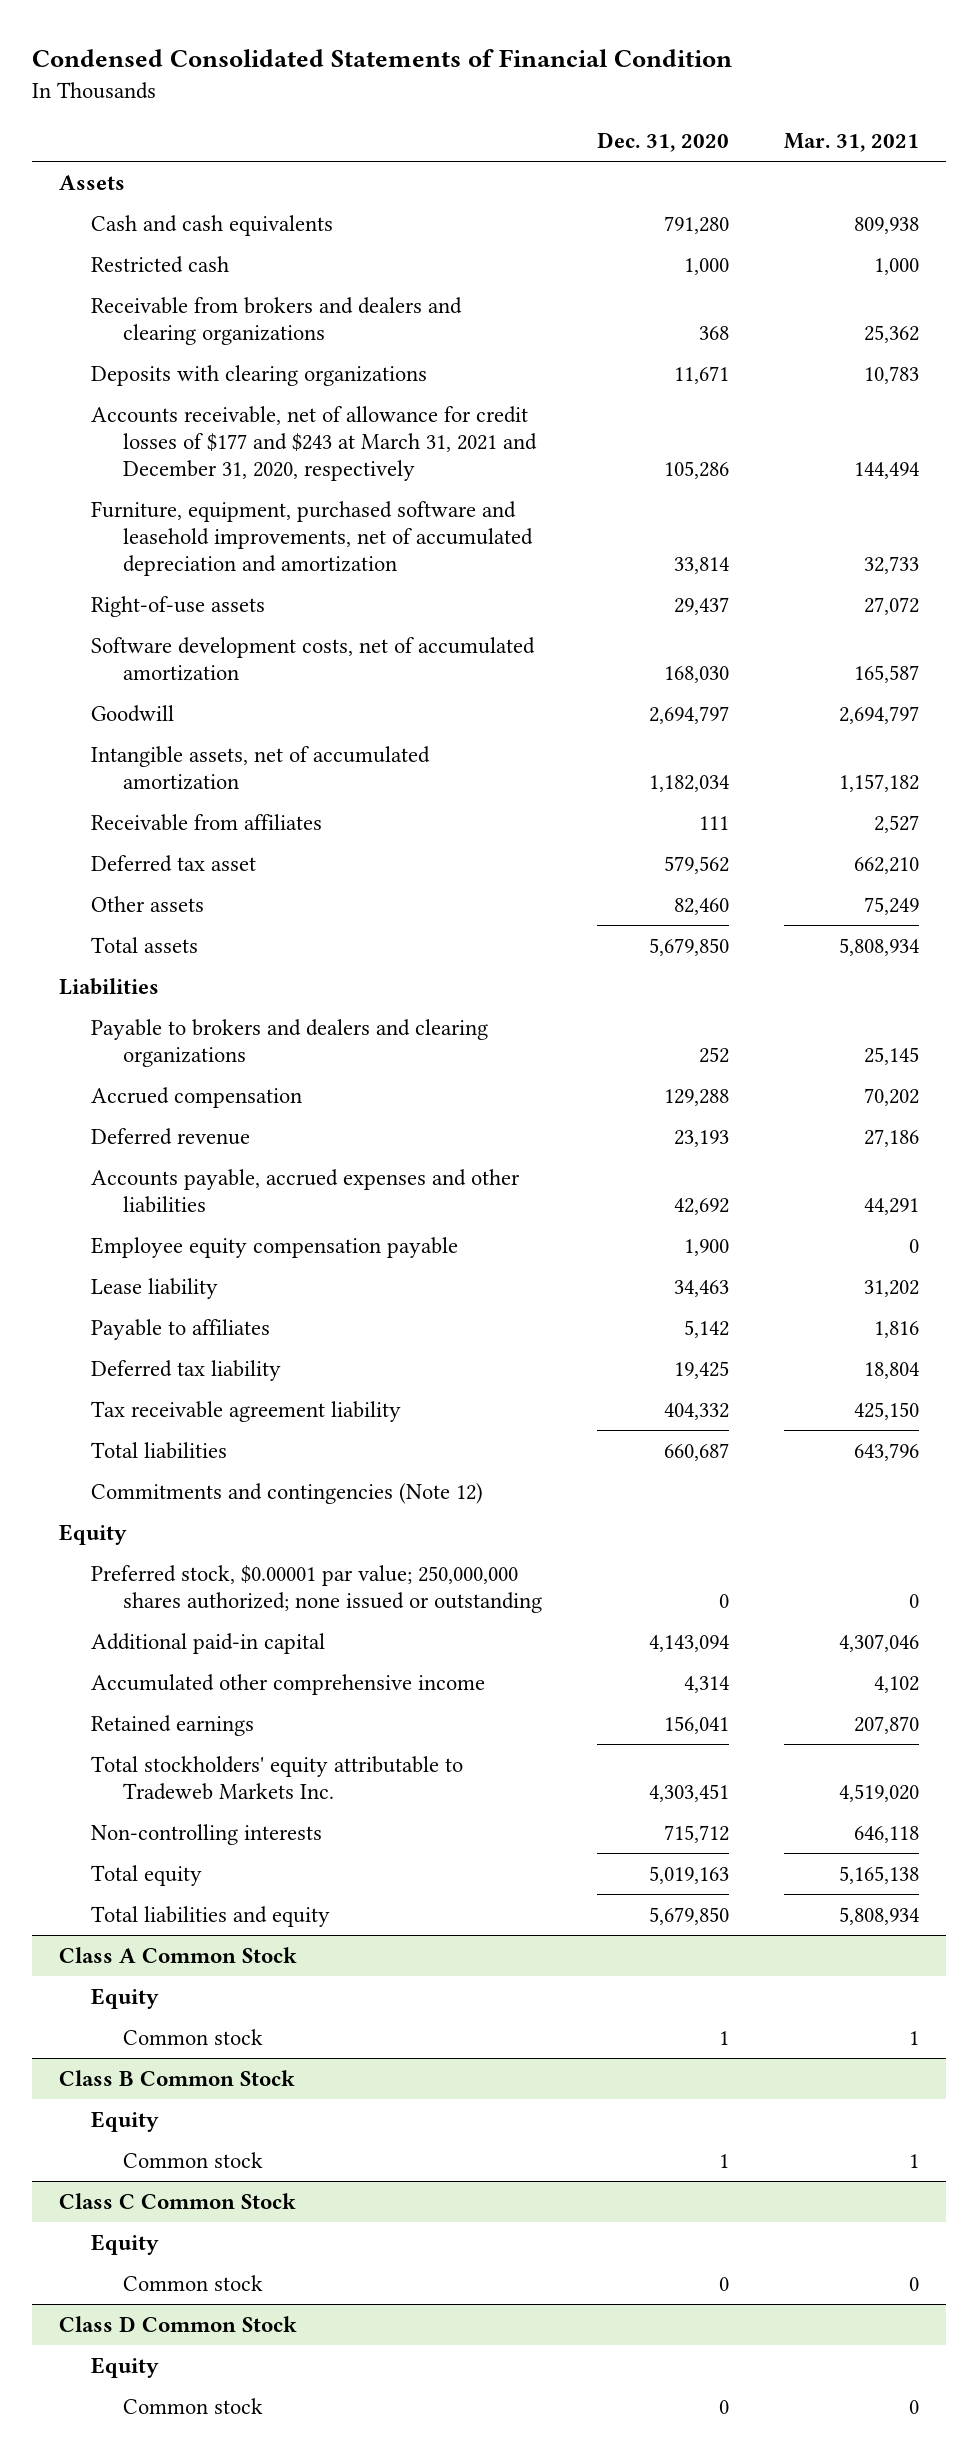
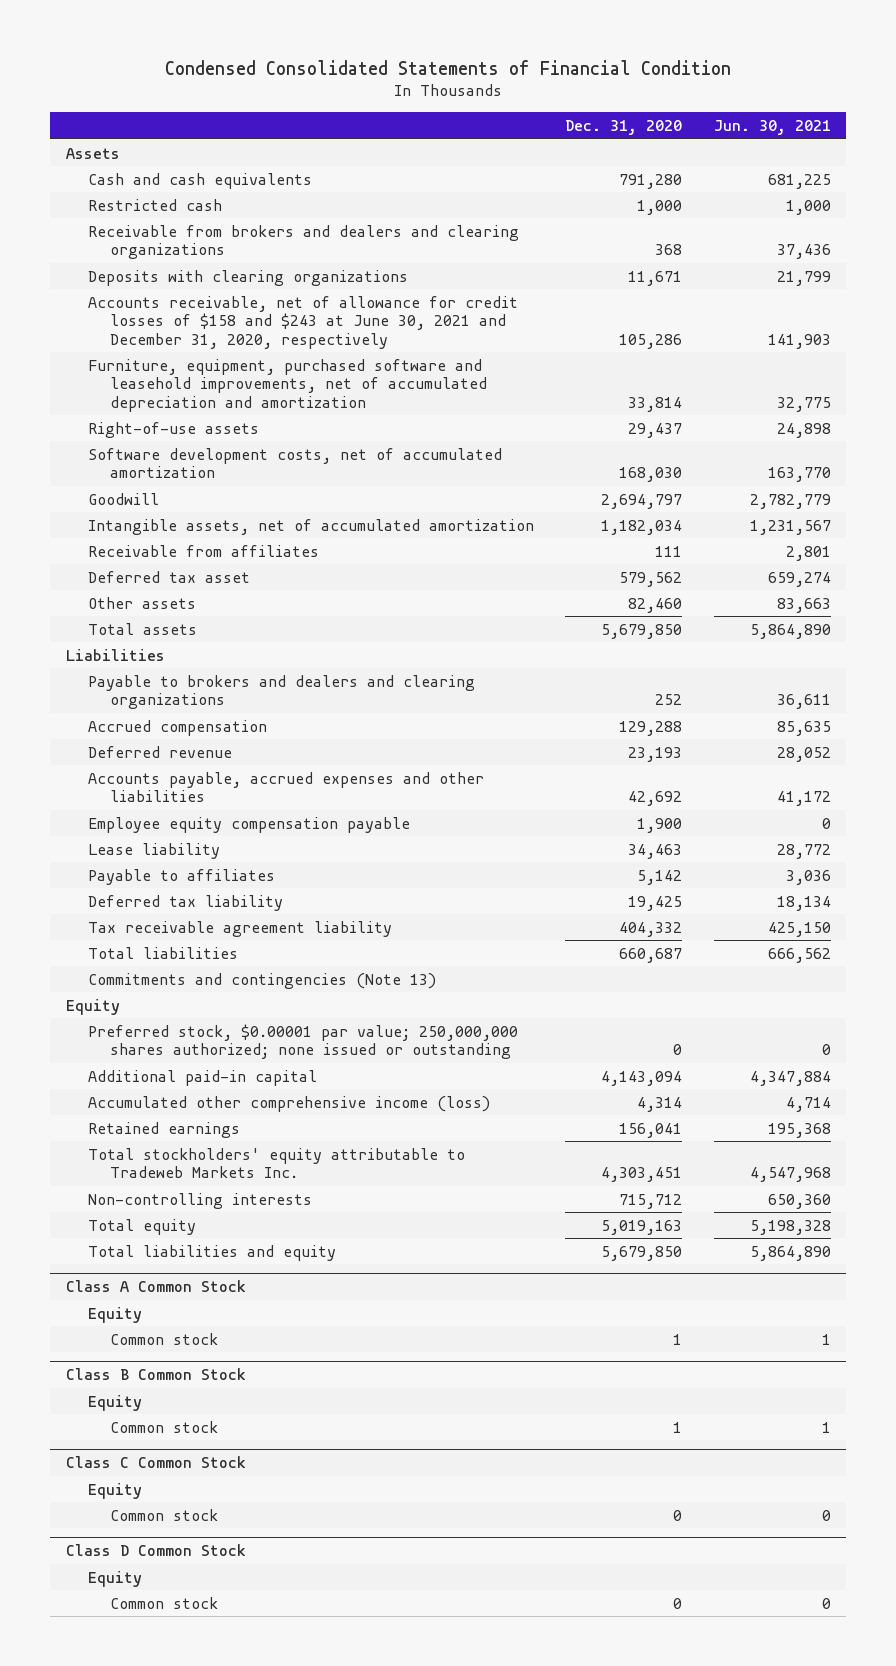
[783,133,919,153] Mar. 31, 2021 -> none
none -> [713,119,831,135] Jun. 30, 2021
[91,405,538,482] Accounts receivable, net of allowance for credit losses of $177 and $243 at March 31, 2021 and December 31, 2020, respectively -> [88,295,519,349] Accounts receivable, net of allowance for credit losses of $158 and $243 at June 30, 2021 and December 31, 2020, respectively
[91,1482,484,1504] Commitments and contingencies (Note 12) -> [88,972,437,989] Commitments and contingencies (Note 13)
[91,1673,486,1695] Accumulated other comprehensive income -> [88,1095,491,1112] Accumulated other comprehensive income (loss)

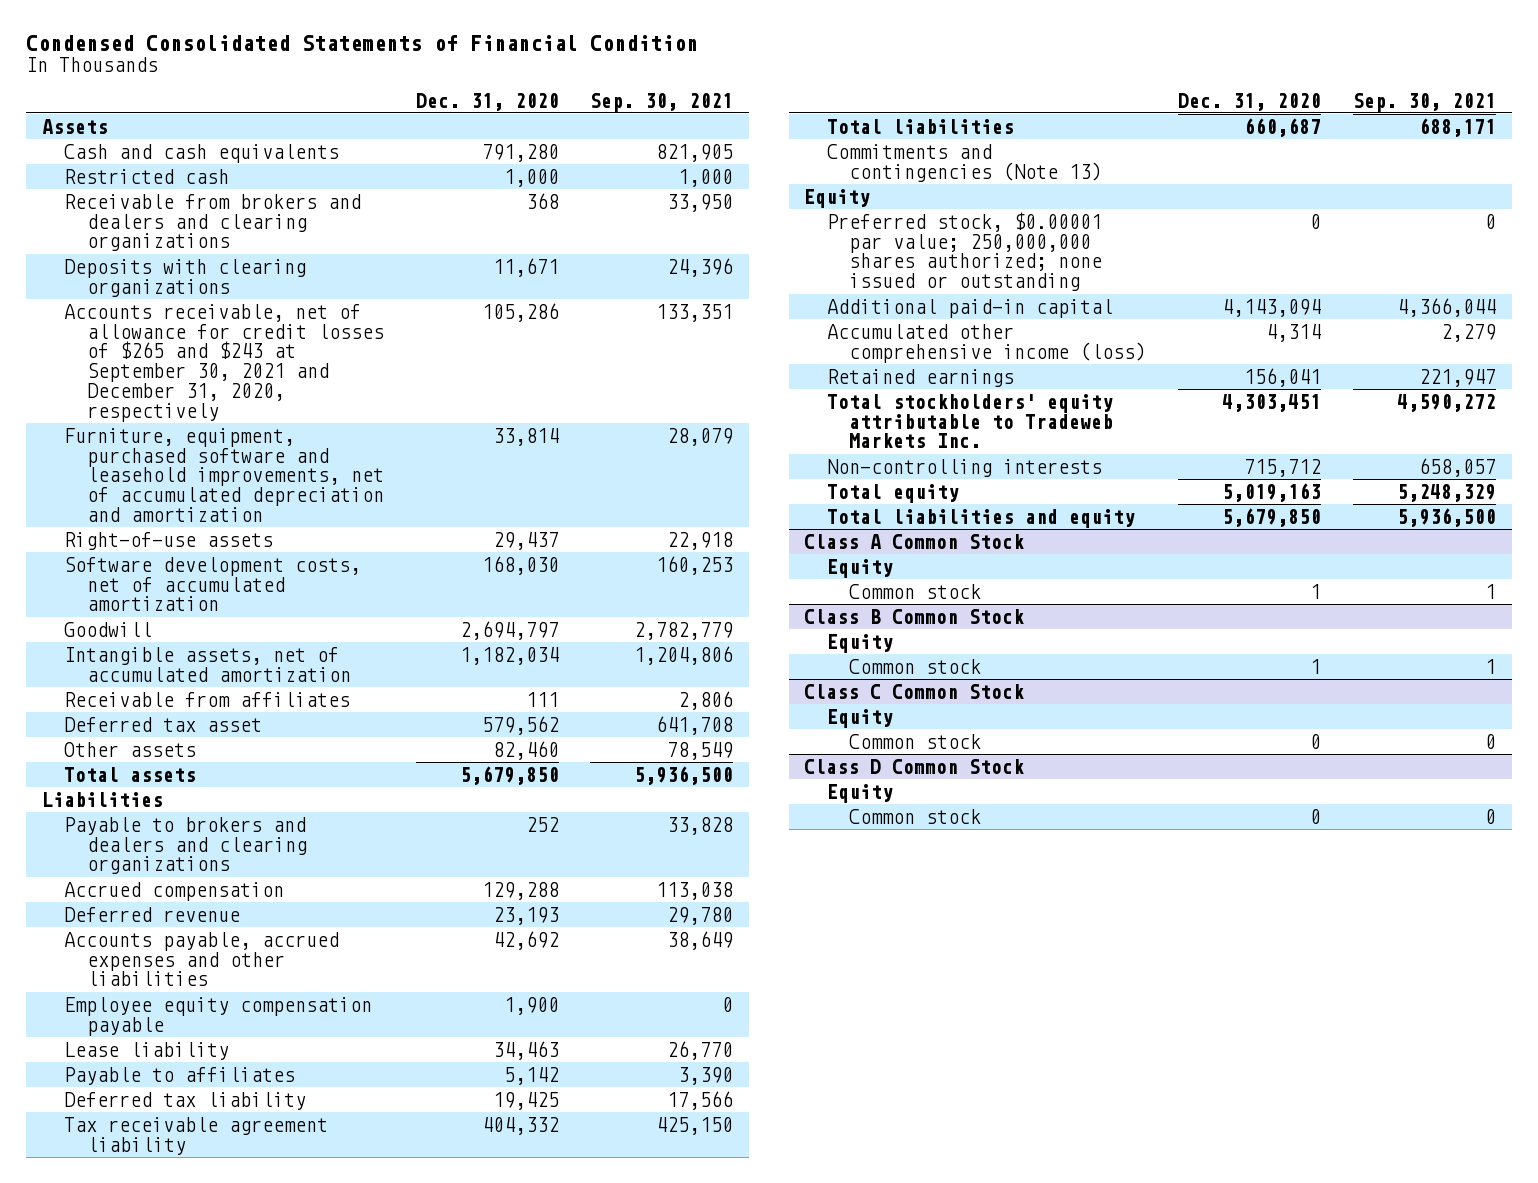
[713,119,831,135] Jun. 30, 2021 -> none
none -> [590,92,734,112] Sep. 30, 2021
[88,295,519,349] Accounts receivable, net of allowance for credit losses of $158 and $243 at June 30, 2021 and December 31, 2020, respectively -> [64,303,384,422] Accounts receivable, net of allowance for credit losses of $265 and $243 at September 30, 2021 and December 31, 2020, respectively

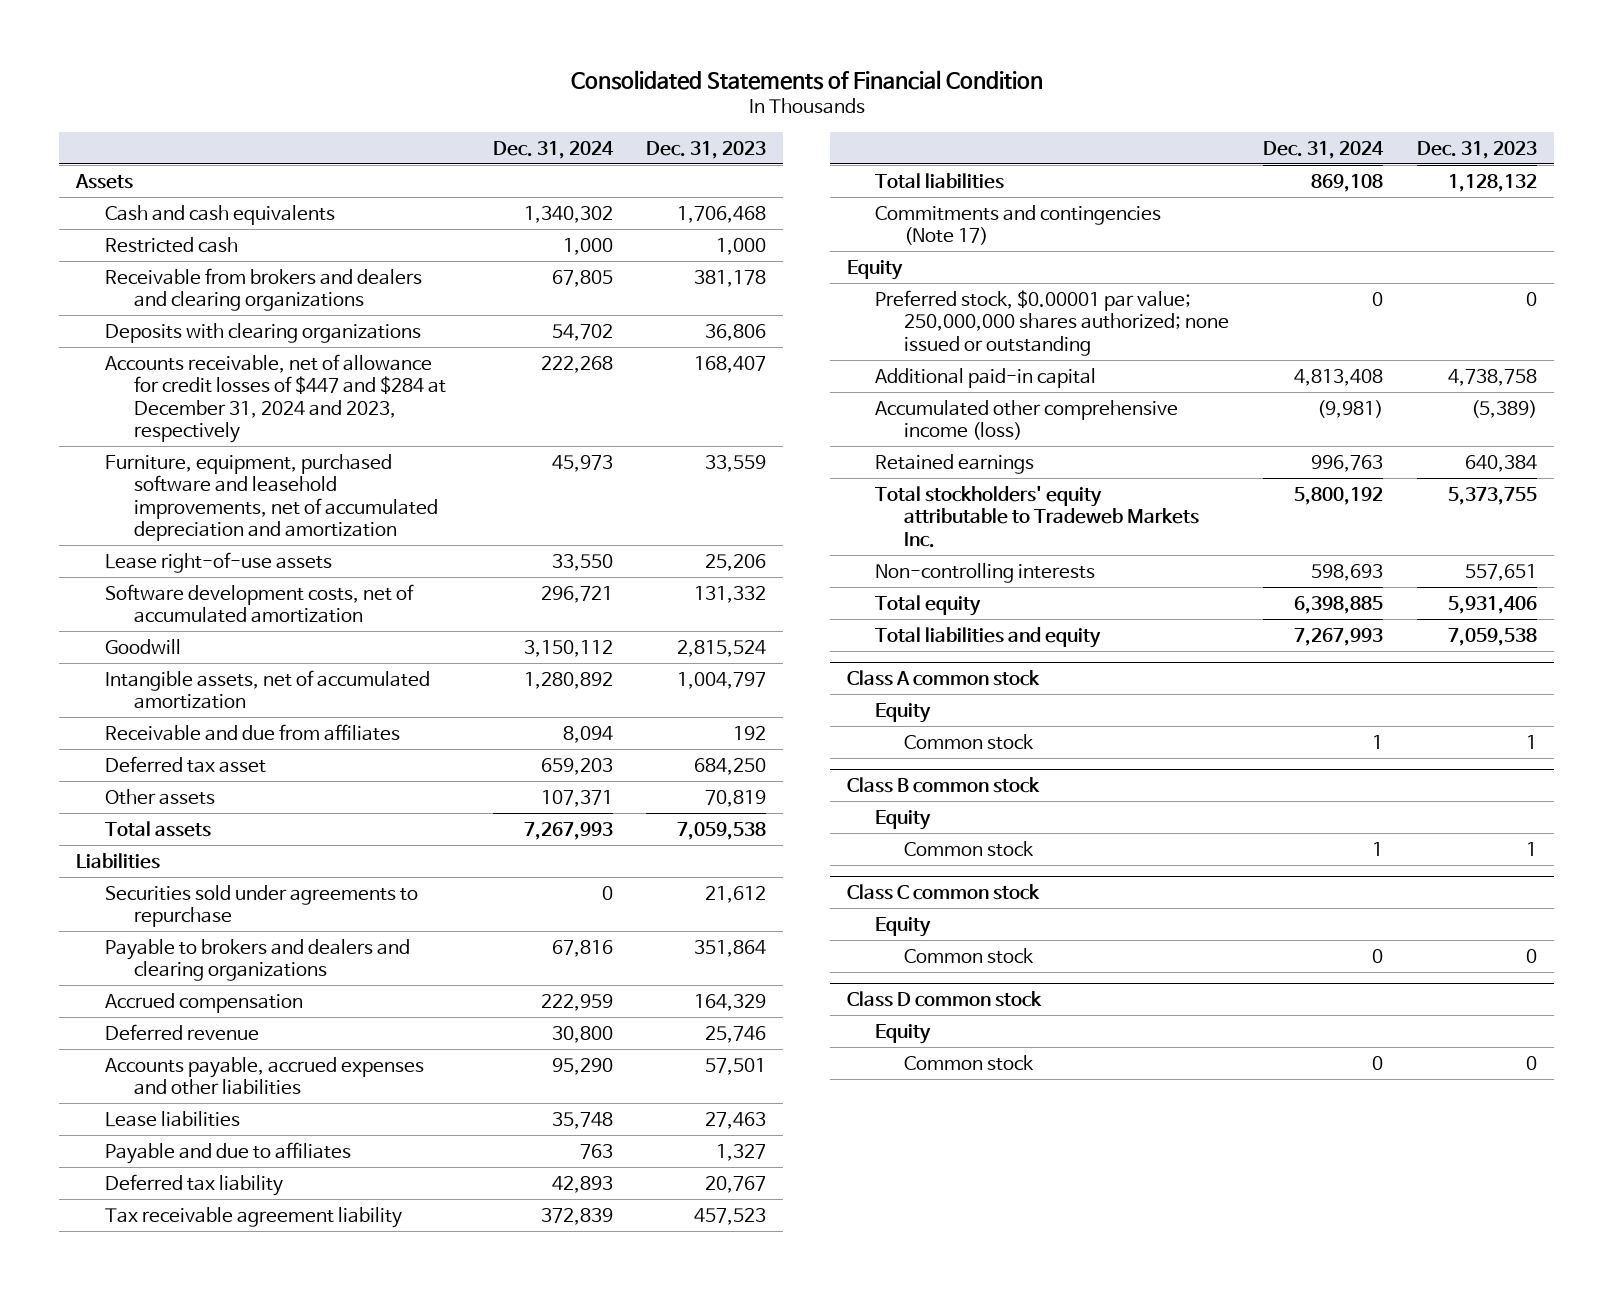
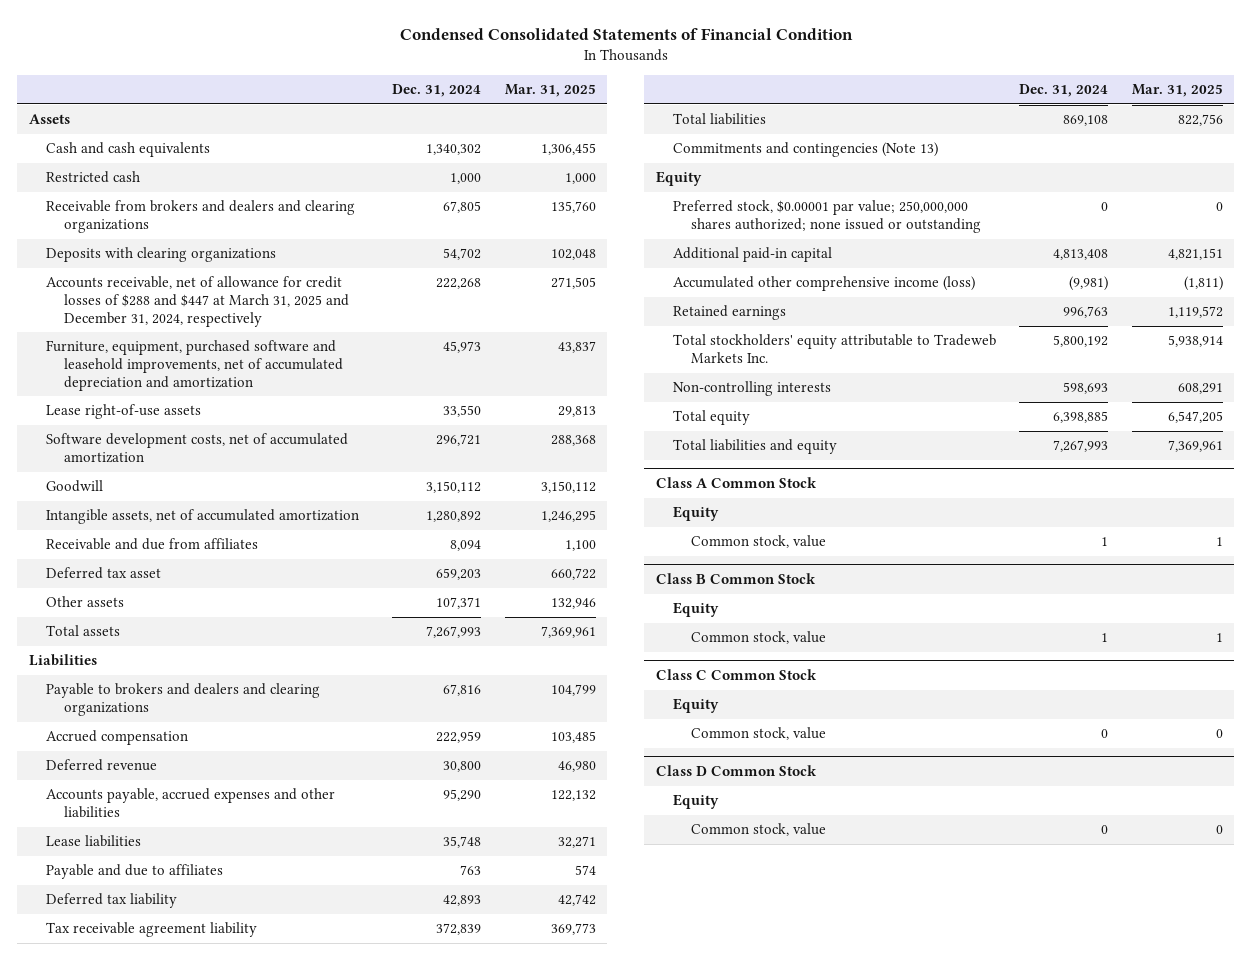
[570,70,1043,91] Consolidated Statements of Financial Condition -> [399,28,853,41] Condensed Consolidated Statements of Financial Condition
[646,140,767,159] Dec. 31, 2023 -> none
none -> [504,84,596,98] Mar. 31, 2025
[105,353,446,443] Accounts receivable, net of allowance for credit losses of $447 and $284 at December 31, 2024 and 2023, respectively -> [46,276,349,327] Accounts receivable, net of allowance for credit losses of $288 and $447 at March 31, 2025 and December 31, 2024, respectively
[105,884,419,928] Securities sold under agreements to repurchase -> none
[875,204,1162,246] Commitments and contingencies (Note 17) -> [673,142,939,158] Commitments and contingencies (Note 13)
[846,669,1040,686] Class A common stock -> [655,477,817,489] Class A Common Stock
[904,733,1035,750] Common stock -> [690,535,826,549] Common stock, value
[846,776,1040,793] Class B common stock -> [655,573,816,585] Class B Common Stock
[904,840,1035,857] Common stock -> [690,631,826,645] Common stock, value
[846,883,1040,900] Class C common stock -> [655,669,817,681] Class C Common Stock
[904,947,1035,964] Common stock -> [690,727,826,741] Common stock, value
[846,990,1042,1007] Class D common stock -> [655,765,817,777] Class D Common Stock
[904,1054,1035,1071] Common stock -> [690,823,826,837] Common stock, value

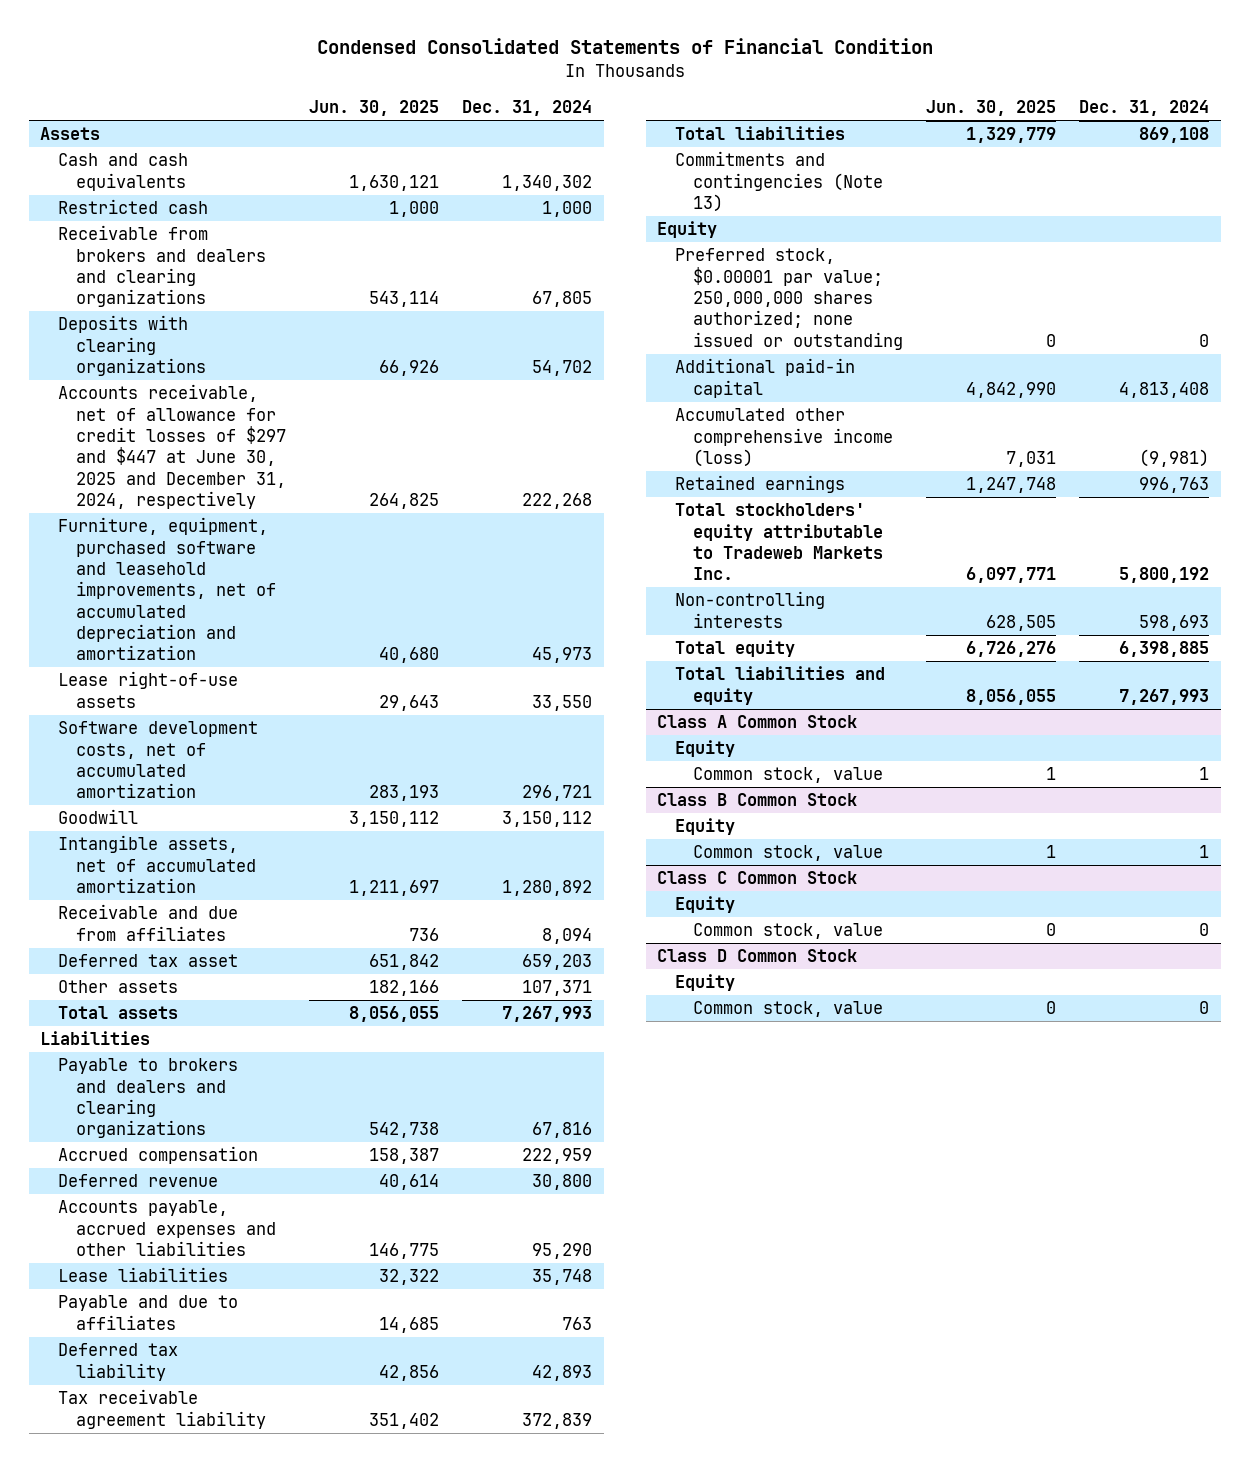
[504,84,596,98] Mar. 31, 2025 -> none
none -> [309,99,440,116] Jun. 30, 2025
[46,276,349,327] Accounts receivable, net of allowance for credit losses of $288 and $447 at March 31, 2025 and December 31, 2024, respectively -> [58,384,287,509] Accounts receivable, net of allowance for credit losses of $297 and $447 at June 30, 2025 and December 31, 2024, respectively

